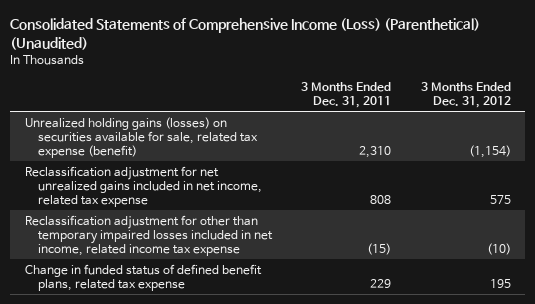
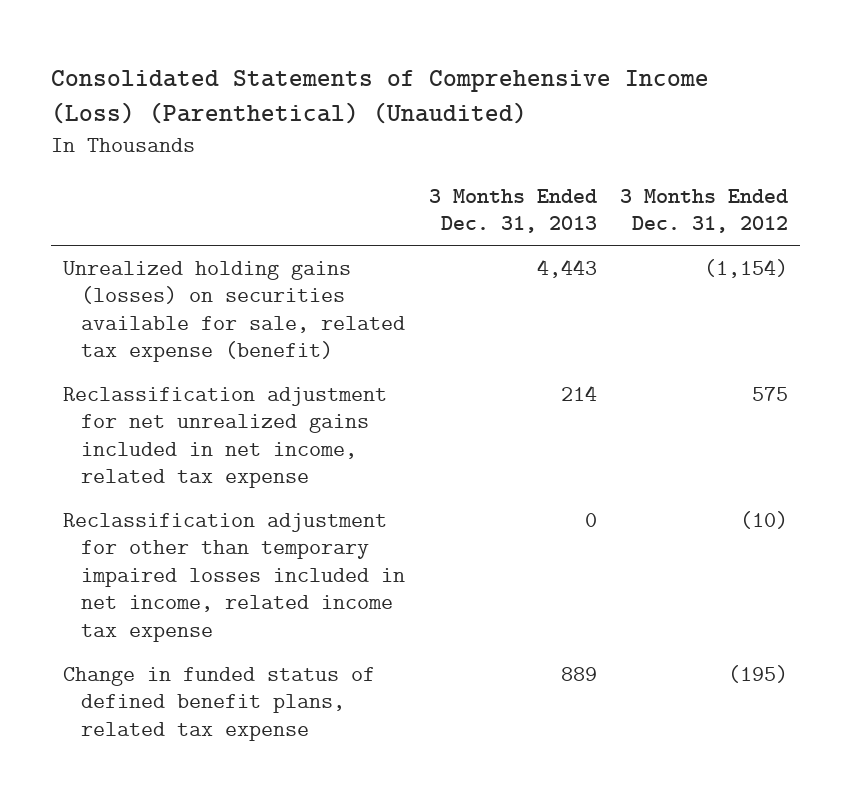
[301,82,392,109] 3 Months Ended Dec. 31, 2011 -> none
none -> [428,188,597,234] 3 Months Ended Dec. 31, 2013
[489,278,511,288] 195 -> [728,664,789,683] (195)

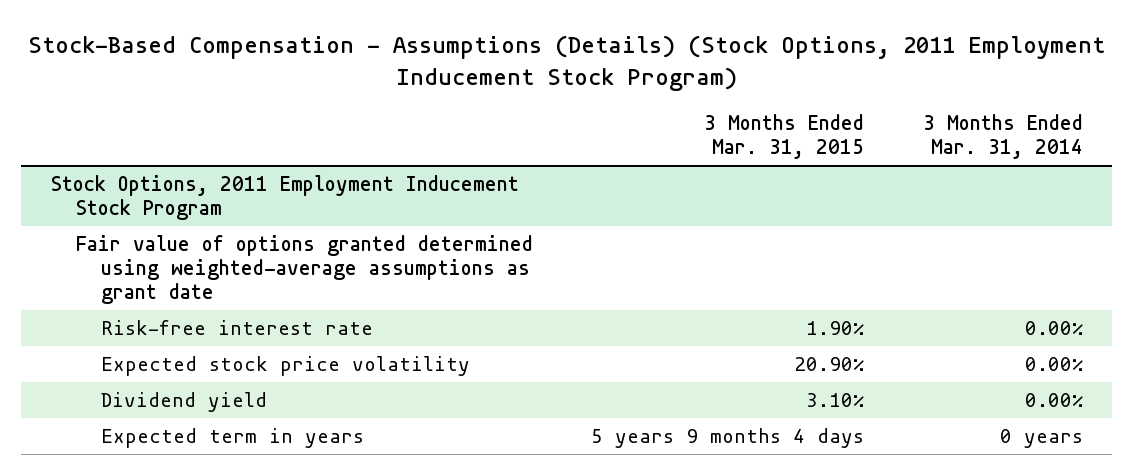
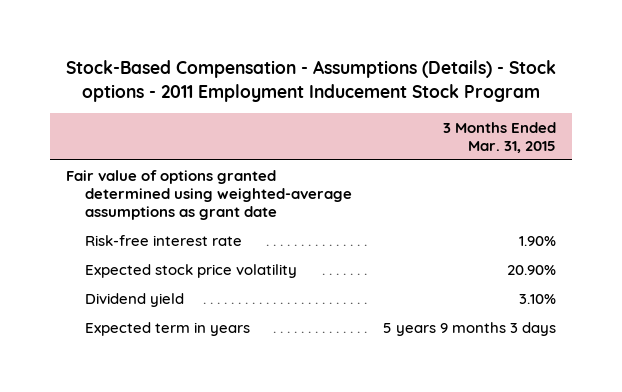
[27,34,1105,91] Stock-Based Compensation - Assumptions (Details) (Stock Options, 2011 Employment Inducement Stock Program) -> [65,59,556,102] Stock-Based Compensation - Assumptions (Details) - Stock options - 2011 Employment Inducement Stock Program
[922,114,1083,160] 3 Months Ended Mar. 31, 2014 -> none
[50,175,519,221] Stock Options, 2011 Employment Inducement Stock Program -> none
[591,428,865,449] 5 years 9 months 4 days -> [383,322,557,337] 5 years 9 months 3 days

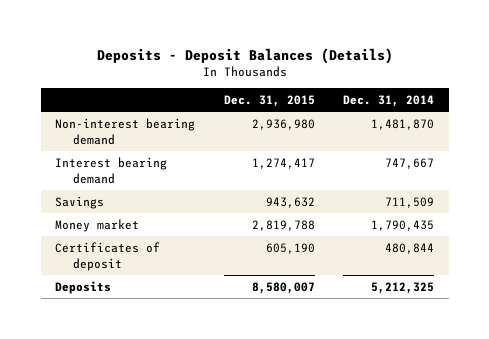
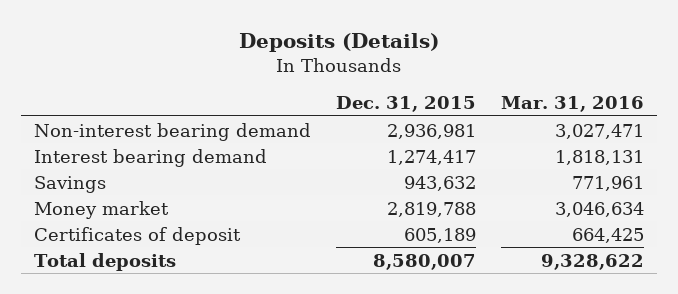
[96,47,393,64] Deposits - Deposit Balances (Details) -> [239,33,440,53] Deposits (Details)
[343,95,435,108] Dec. 31, 2014 -> none
none -> [501,95,645,112] Mar. 31, 2016
[251,118,315,130] 2,936,980 -> [387,123,477,139] 2,936,981
[265,242,315,254] 605,190 -> [404,227,477,243] 605,189
[55,280,112,294] Deposits -> [34,252,177,271] Total deposits

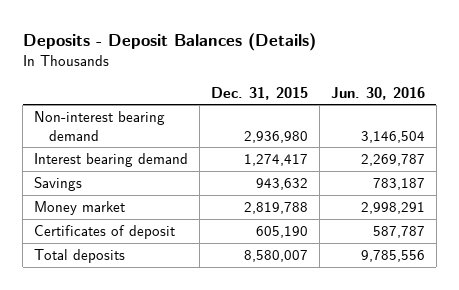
[239,33,440,53] Deposits (Details) -> [22,32,316,51] Deposits - Deposit Balances (Details)
[501,95,645,112] Mar. 31, 2016 -> none
none -> [330,86,425,100] Jun. 30, 2016
[387,123,477,139] 2,936,981 -> [243,130,308,143] 2,936,980
[404,227,477,243] 605,189 -> [255,226,308,239] 605,190

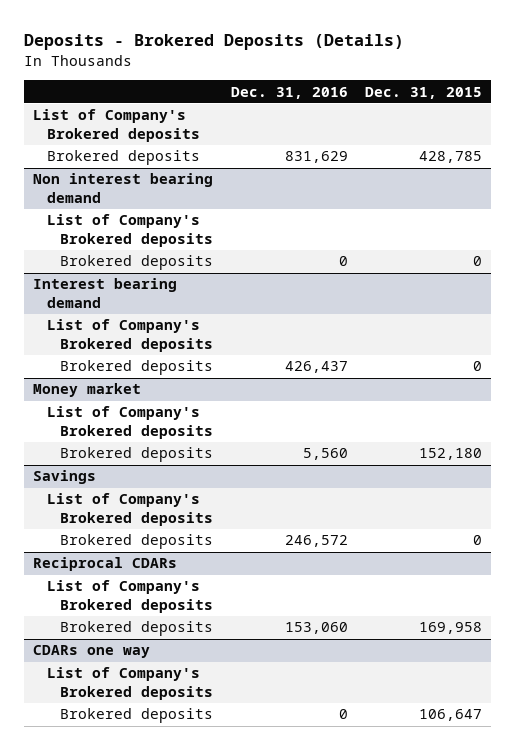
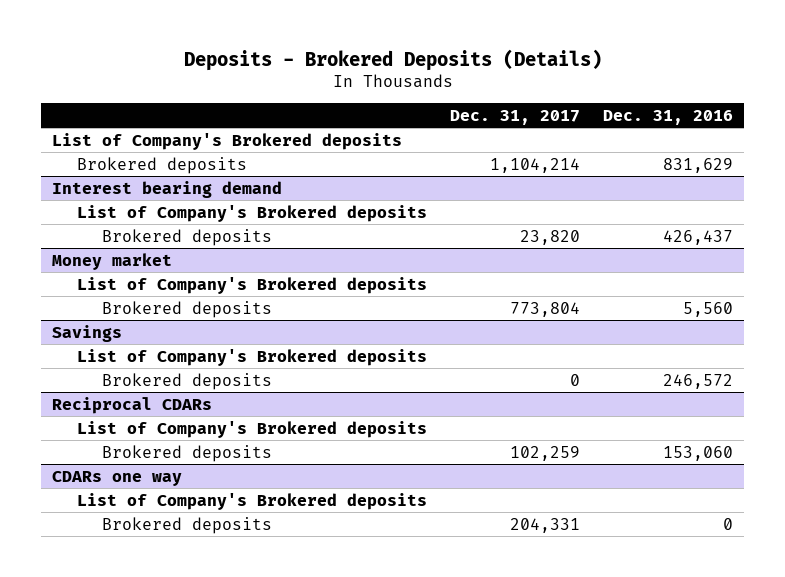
[365,86,483,99] Dec. 31, 2015 -> none
none -> [450,110,581,126] Dec. 31, 2017
[33,173,214,203] Non interest bearing demand -> none
[46,214,214,247] List of Company's Brokered deposits -> none
[60,255,214,271] Brokered deposits -> none

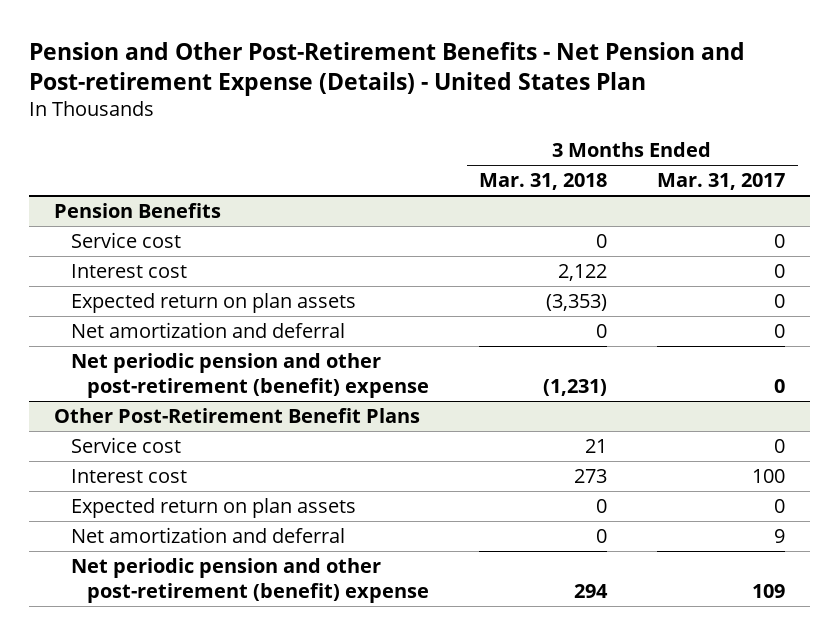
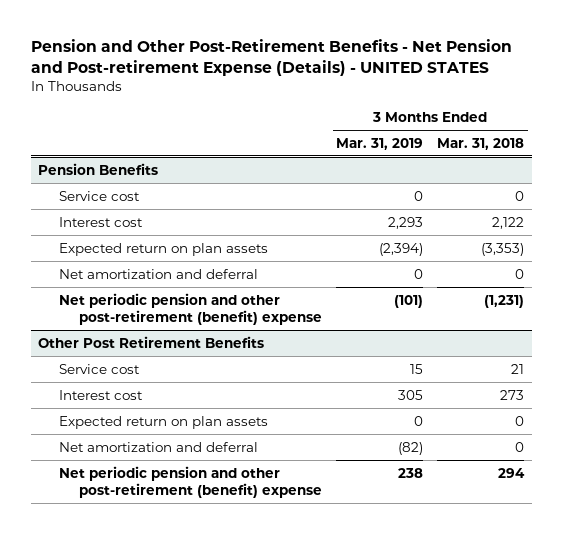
[29,41,746,96] Pension and Other Post-Retirement Benefits - Net Pension and Post-retirement Expense (Details) - United States Plan -> [31,39,513,77] Pension and Other Post-Retirement Benefits - Net Pension and Post-retirement Expense (Details) - UNITED STATES
[657,173,786,191] Mar. 31, 2017 -> none
none -> [336,137,424,150] Mar. 31, 2019
[54,407,421,423] Other Post-Retirement Benefit Plans -> [38,335,265,348] Other Post Retirement Benefits

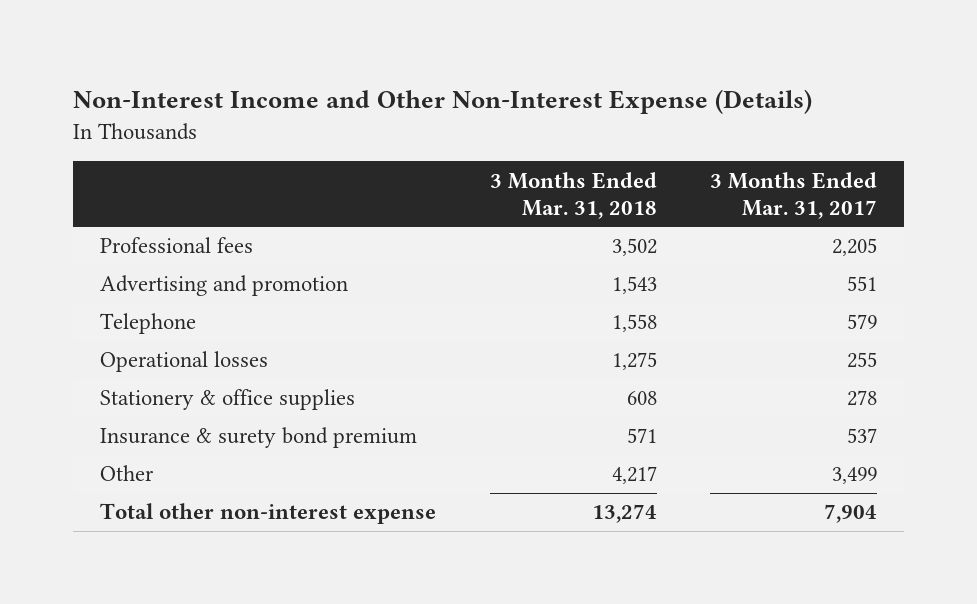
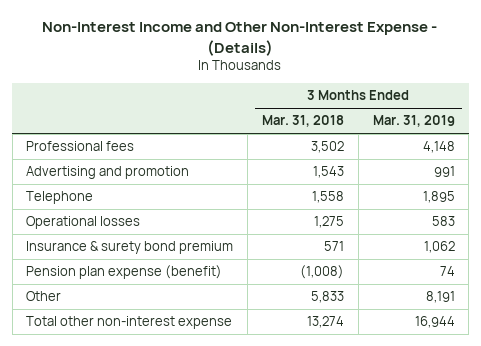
[73,89,813,115] Non-Interest Income and Other Non-Interest Expense (Details) -> [42,22,438,56] Non-Interest Income and Other Non-Interest Expense - (Details)
[710,171,878,219] 3 Months Ended Mar. 31, 2017 -> none
none -> [372,115,455,128] Mar. 31, 2019
[100,389,356,411] Stationery & office supplies -> none
none -> [26,265,223,280] Pension plan expense (benefit)
[611,466,657,485] 4,217 -> [310,291,344,304] 5,833

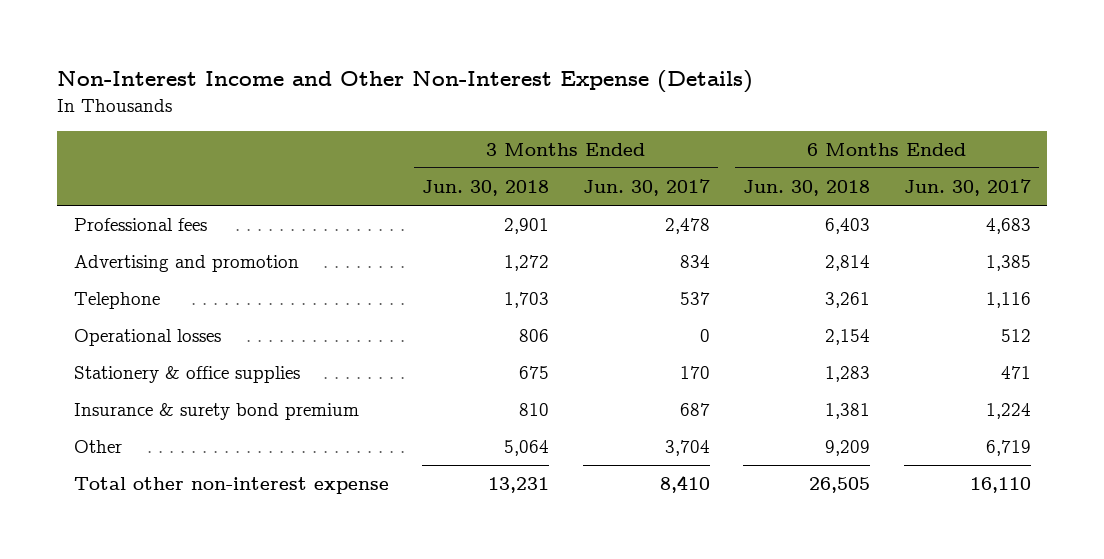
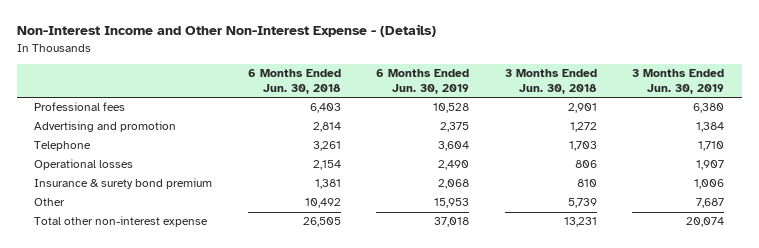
[56,70,753,94] Non-Interest Income and Other Non-Interest Expense (Details) -> [16,24,436,38] Non-Interest Income and Other Non-Interest Expense - (Details)
[582,179,710,197] Jun. 30, 2017 -> none
[903,179,1031,197] Jun. 30, 2017 -> none
none -> [376,69,470,95] 6 Months Ended Jun. 30, 2019
none -> [632,69,725,95] 3 Months Ended Jun. 30, 2019
[73,366,300,384] Stationery & office supplies -> none
[504,440,550,457] 5,064 -> [567,198,597,209] 5,739
[825,440,871,457] 9,209 -> [304,198,341,209] 10,492

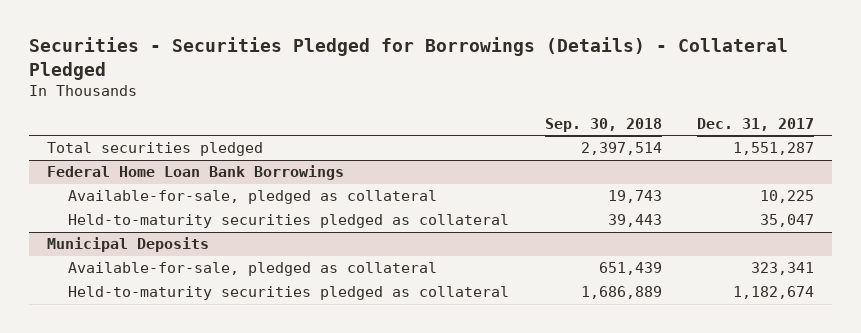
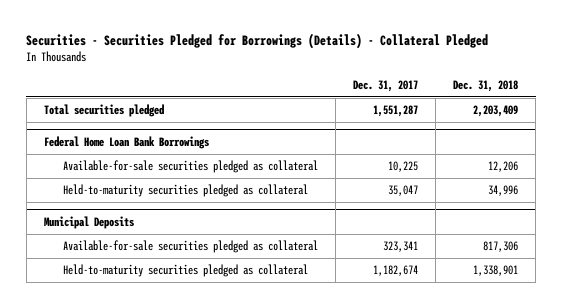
[544,117,662,132] Sep. 30, 2018 -> none
none -> [453,79,519,92] Dec. 31, 2018
[67,190,437,205] Available-for-sale, pledged as collateral -> [62,160,318,174] Available-for-sale securities pledged as collateral
[67,262,437,277] Available-for-sale, pledged as collateral -> [62,240,318,254] Available-for-sale securities pledged as collateral

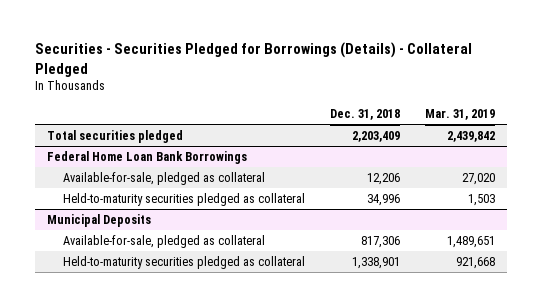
[352,79,418,92] Dec. 31, 2017 -> none
none -> [424,109,495,121] Mar. 31, 2019
[62,160,318,174] Available-for-sale securities pledged as collateral -> [62,172,265,186] Available-for-sale, pledged as collateral
[62,240,318,254] Available-for-sale securities pledged as collateral -> [62,235,265,249] Available-for-sale, pledged as collateral

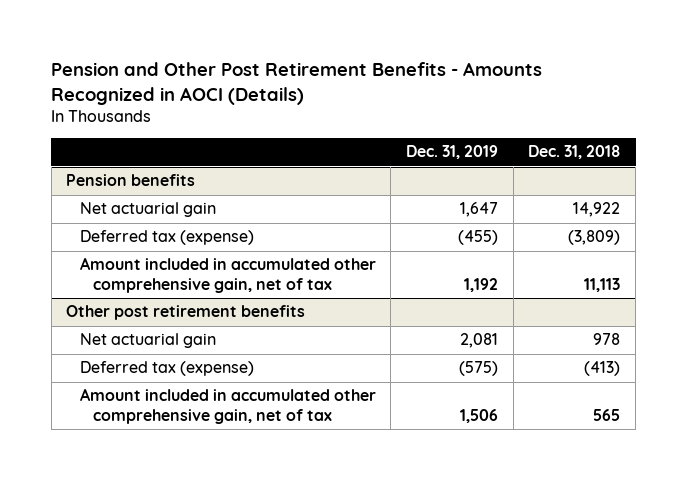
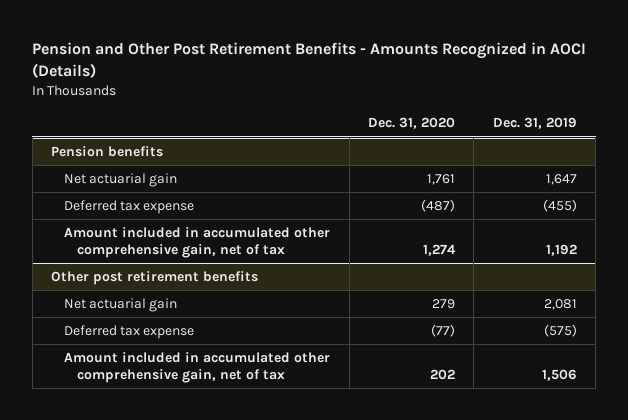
[528,145,621,160] Dec. 31, 2018 -> none
none -> [367,117,455,130] Dec. 31, 2020
[79,230,254,246] Deferred tax (expense) -> [64,200,195,215] Deferred tax expense
[79,361,254,377] Deferred tax (expense) -> [64,325,195,340] Deferred tax expense

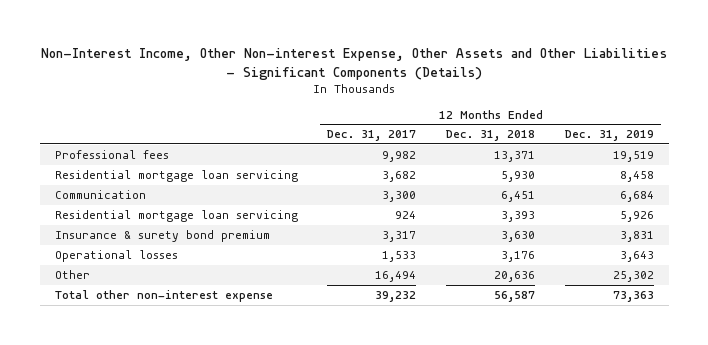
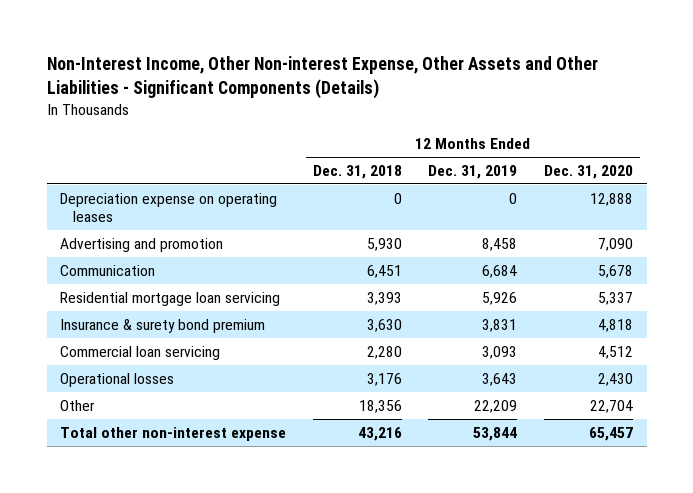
[327,130,417,142] Dec. 31, 2017 -> none
none -> [544,164,634,179] Dec. 31, 2020
[54,149,169,159] Professional fees -> none
none -> [59,192,277,222] Depreciation expense on operating leases
[54,169,298,182] Residential mortgage loan servicing -> [59,237,223,252] Advertising and promotion
none -> [59,345,220,360] Commercial loan servicing
[494,270,536,282] 20,636 -> [358,399,402,413] 18,356
[612,270,654,282] 25,302 -> [474,399,518,413] 22,209
[494,290,536,302] 56,587 -> [357,426,402,441] 43,216
[612,290,654,302] 73,363 -> [473,426,518,441] 53,844

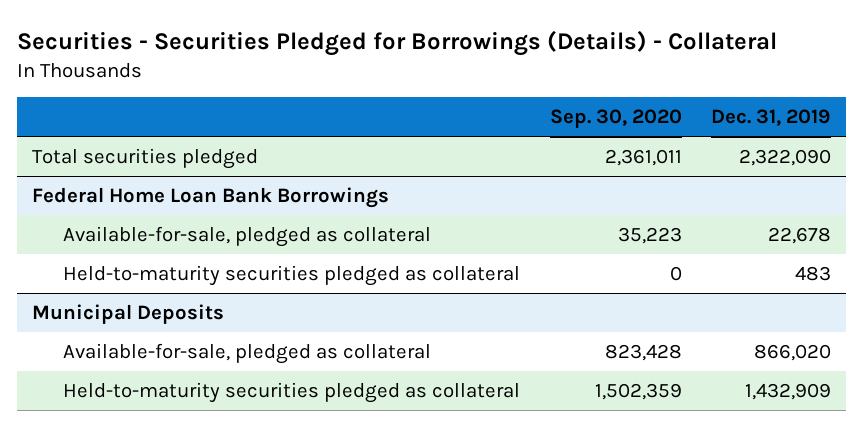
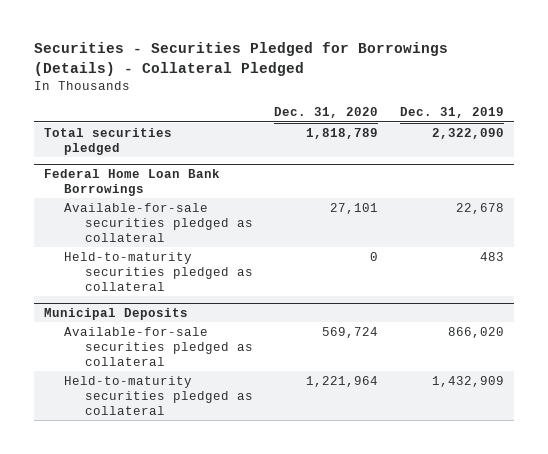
[16,29,777,56] Securities - Securities Pledged for Borrowings (Details) - Collateral -> [33,42,448,76] Securities - Securities Pledged for Borrowings (Details) - Collateral Pledged
[549,109,682,129] Sep. 30, 2020 -> none
none -> [274,107,379,119] Dec. 31, 2020
[62,225,431,247] Available-for-sale, pledged as collateral -> [64,202,253,242] Available-for-sale securities pledged as collateral
[62,342,431,364] Available-for-sale, pledged as collateral -> [64,326,253,366] Available-for-sale securities pledged as collateral

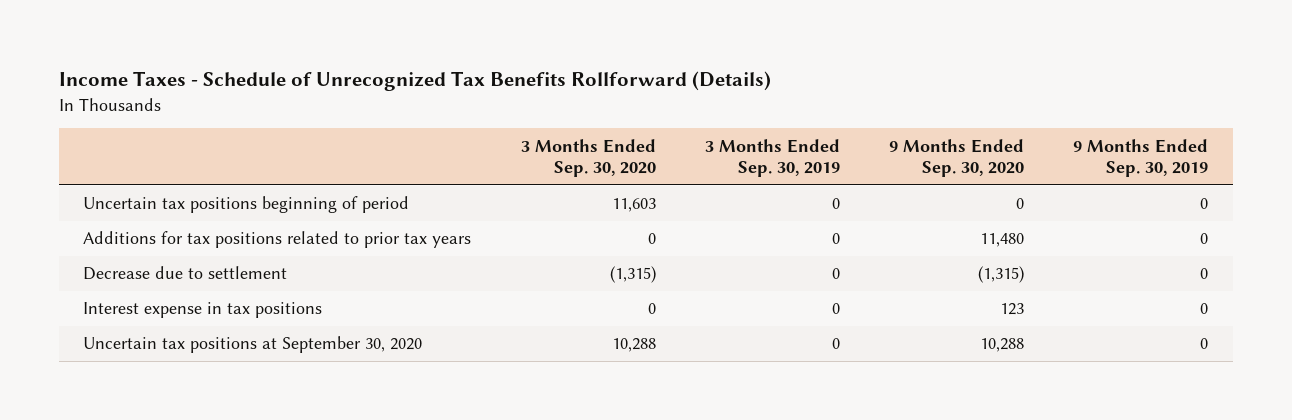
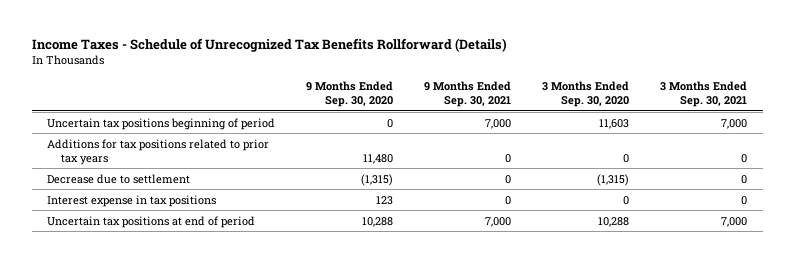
[704,138,840,177] 3 Months Ended Sep. 30, 2019 -> none
[1073,138,1209,177] 9 Months Ended Sep. 30, 2019 -> none
none -> [424,81,512,108] 9 Months Ended Sep. 30, 2021
none -> [660,81,748,108] 3 Months Ended Sep. 30, 2021
[83,336,423,354] Uncertain tax positions at September 30, 2020 -> [47,215,256,228] Uncertain tax positions at end of period

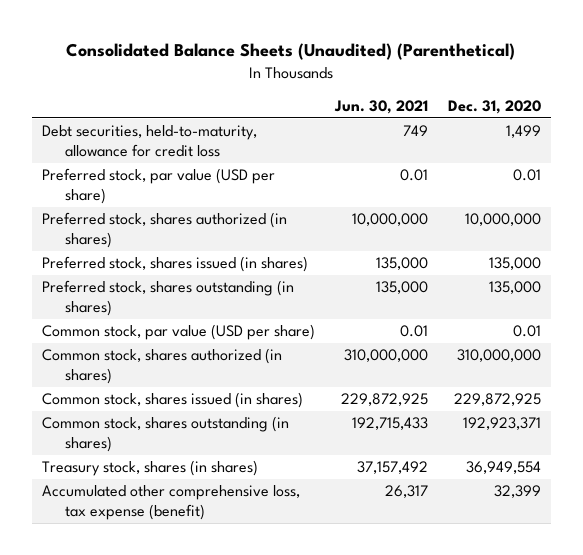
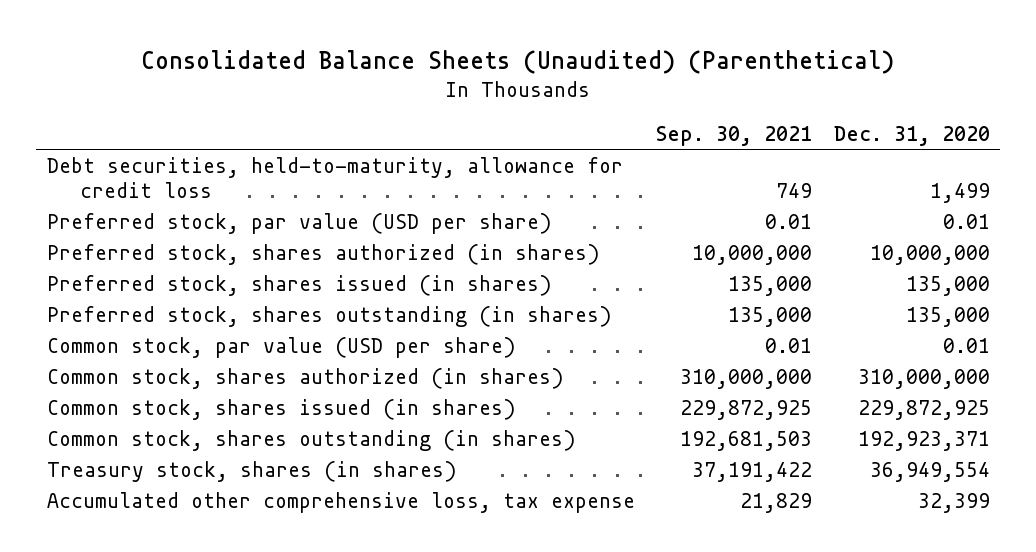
[333,99,428,114] Jun. 30, 2021 -> none
none -> [656,125,813,146] Sep. 30, 2021
[41,485,300,521] Accumulated other comprehensive loss, tax expense (benefit) -> [46,491,635,513] Accumulated other comprehensive loss, tax expense

